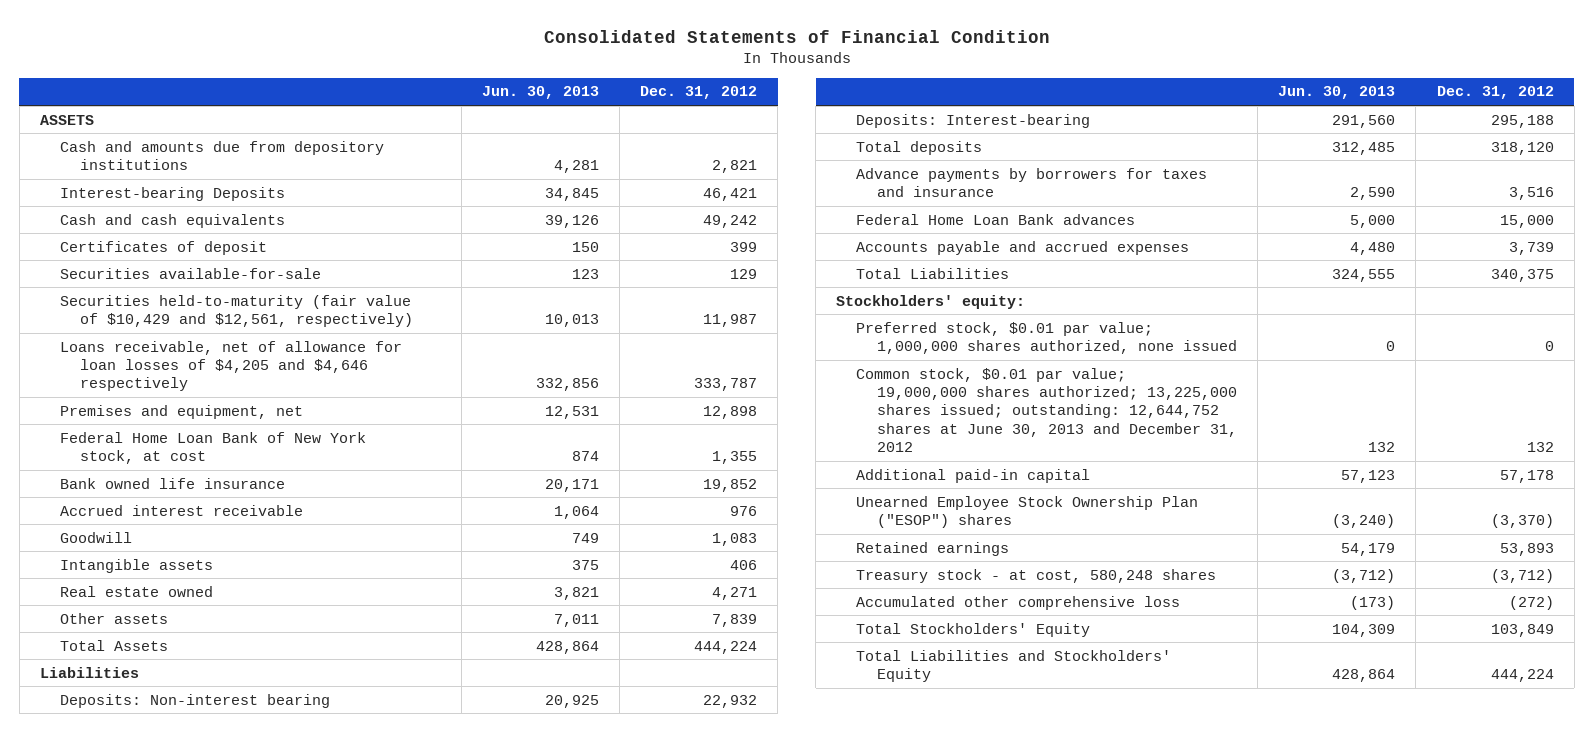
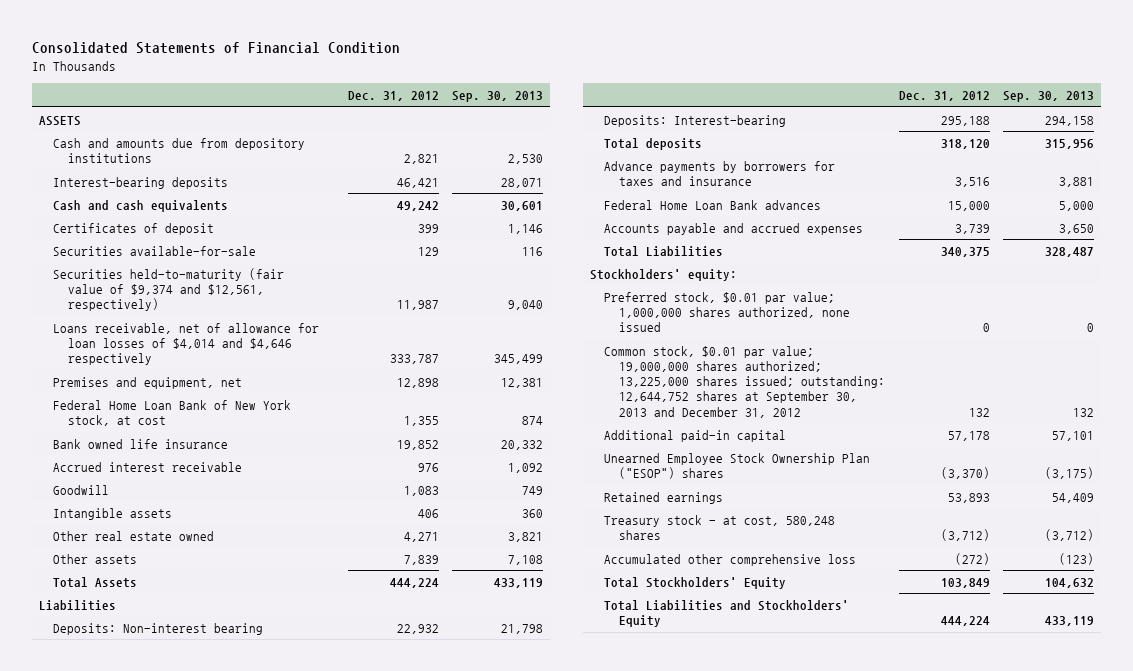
[481,86,599,100] Jun. 30, 2013 -> none
none -> [452,91,544,103] Sep. 30, 2013
[60,186,286,201] Interest-bearing Deposits -> [53,176,229,189] Interest-bearing deposits
[60,294,414,328] Securities held-to-maturity (fair value of $10,429 and $12,561, respectively) -> [53,267,285,312] Securities held-to-maturity (fair value of $9,374 and $12,561, respectively)
[60,340,403,392] Loans receivable, net of allowance for loan losses of $4,205 and $4,646 respectively -> [53,322,320,366] Loans receivable, net of allowance for loan losses of $4,014 and $4,646 respectively
[60,585,214,597] Real estate owned -> [53,530,215,541] Other real estate owned
[856,367,1237,453] Common stock, $0.01 par value; 19,000,000 shares authorized; 13,225,000 shares issued; outstanding: 12,644,752 shares at June 30, 2013 and December 31, 2012 -> [604,345,886,418] Common stock, $0.01 par value; 19,000,000 shares authorized; 13,225,000 shares issued; outstanding: 12,644,752 shares at September 30, 2013 and December 31, 2012

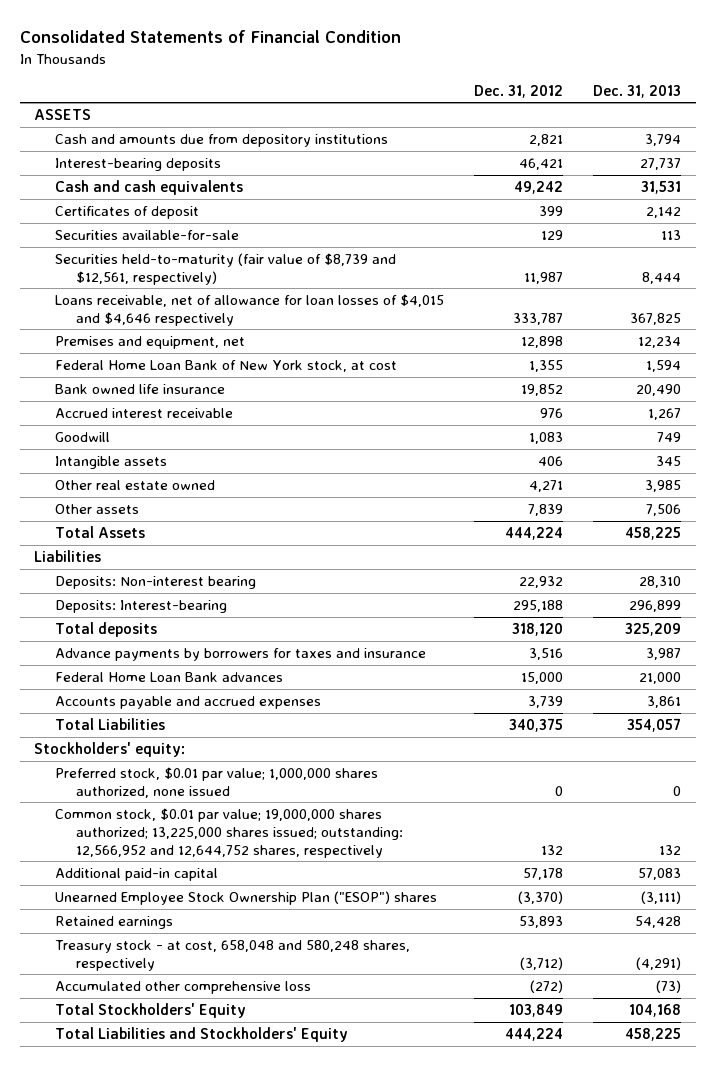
[452,91,544,103] Sep. 30, 2013 -> none
none -> [592,84,681,98] Dec. 31, 2013
[53,267,285,312] Securities held-to-maturity (fair value of $9,374 and $12,561, respectively) -> [55,252,397,285] Securities held-to-maturity (fair value of $8,739 and $12,561, respectively)
[53,322,320,366] Loans receivable, net of allowance for loan losses of $4,014 and $4,646 respectively -> [55,293,445,326] Loans receivable, net of allowance for loan losses of $4,015 and $4,646 respectively
[604,345,886,418] Common stock, $0.01 par value; 19,000,000 shares authorized; 13,225,000 shares issued; outstanding: 12,644,752 shares at September 30, 2013 and December 31, 2012 -> [55,807,404,858] Common stock, $0.01 par value; 19,000,000 shares authorized; 13,225,000 shares issued; outstanding: 12,566,952 and 12,644,752 shares, respectively
[604,514,836,541] Treasury stock - at cost, 580,248 shares -> [55,939,411,971] Treasury stock - at cost, 658,048 and 580,248 shares, respectively

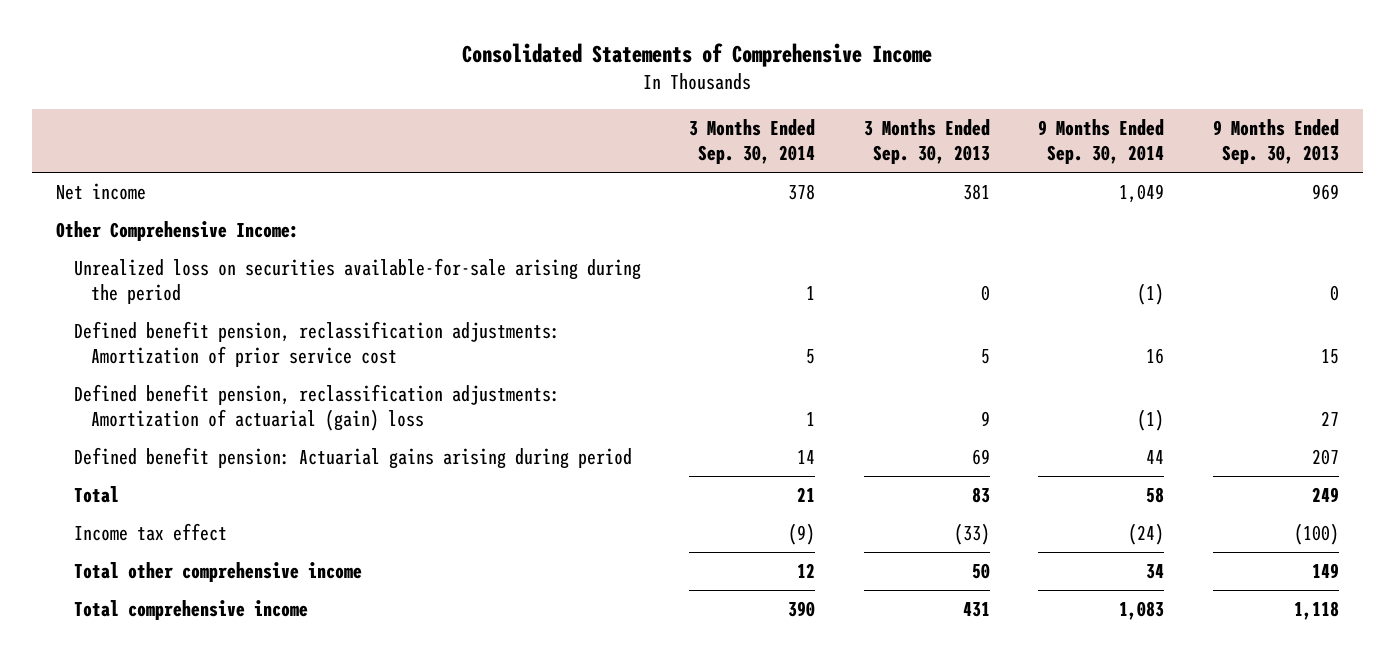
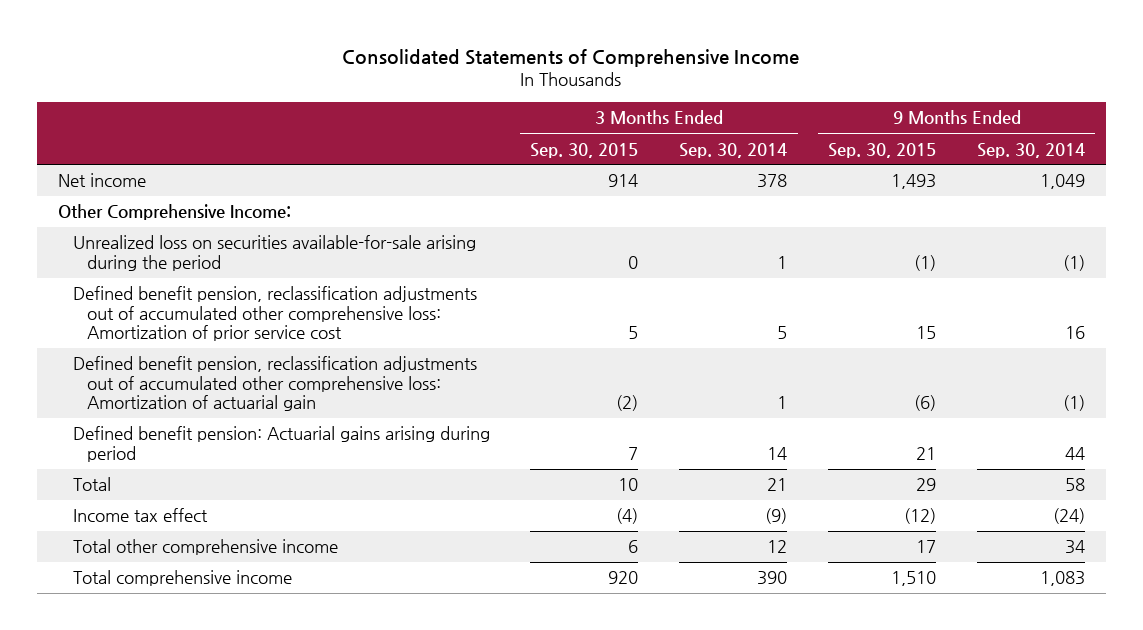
[863,119,990,165] 3 Months Ended Sep. 30, 2013 -> none
[1212,119,1339,165] 9 Months Ended Sep. 30, 2013 -> none
none -> [530,142,639,158] Sep. 30, 2015
none -> [828,142,937,158] Sep. 30, 2015
[73,320,560,367] Defined benefit pension, reclassification adjustments: Amortization of prior service cost -> [72,286,477,342] Defined benefit pension, reclassification adjustments out of accumulated other comprehensive loss: Amortization of prior service cost
[73,383,560,431] Defined benefit pension, reclassification adjustments: Amortization of actuarial (gain) loss -> [72,356,477,412] Defined benefit pension, reclassification adjustments out of accumulated other comprehensive loss: Amortization of actuarial gain

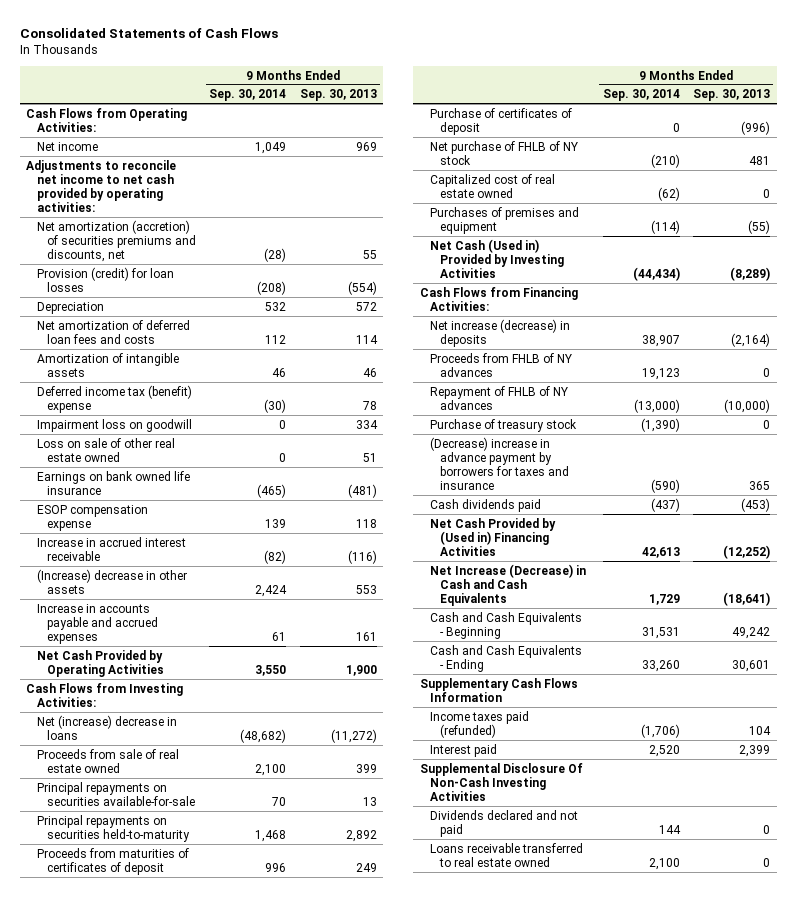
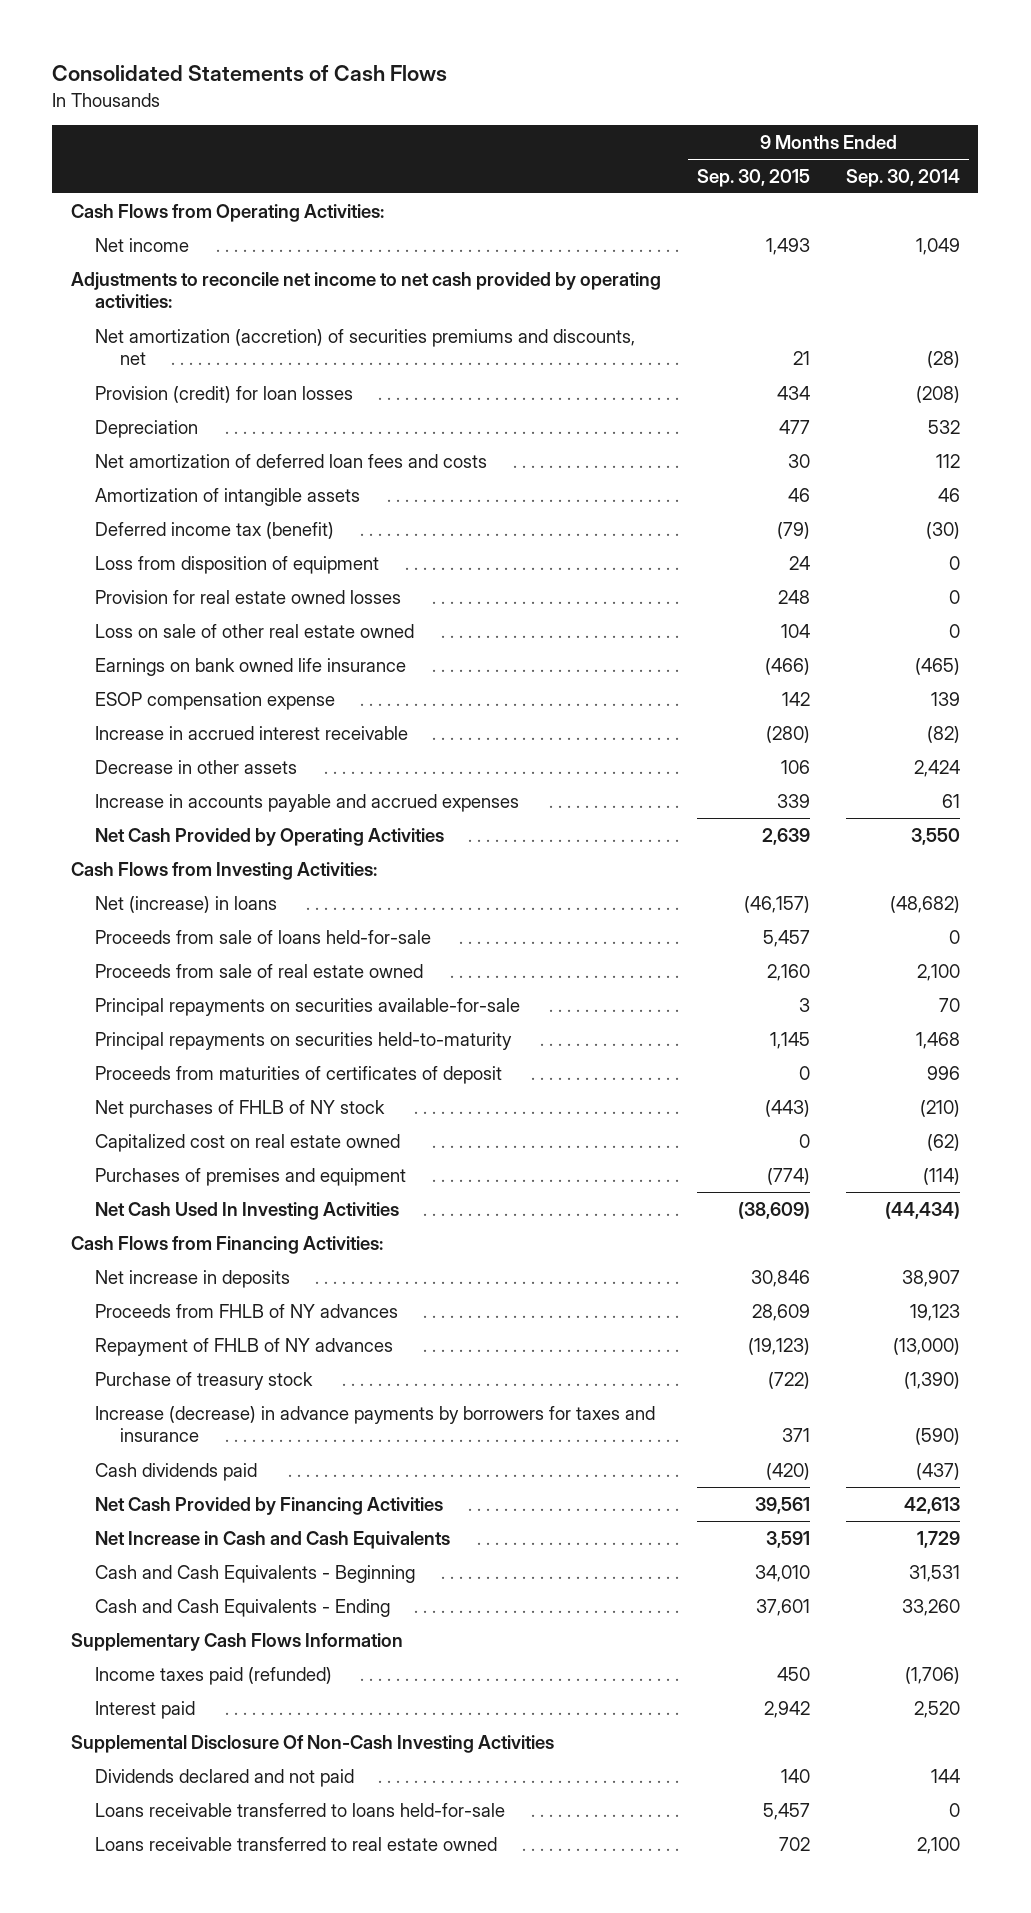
[299,89,377,102] Sep. 30, 2013 -> none
none -> [696,168,810,187] Sep. 30, 2015
[36,418,192,432] Impairment loss on goodwill -> none
[36,384,192,413] Deferred income tax (benefit) expense -> [95,521,335,539] Deferred income tax (benefit)
none -> [95,555,380,574] Loss from disposition of equipment
none -> [95,589,402,604] Provision for real estate owned losses
[36,568,187,594] (Increase) decrease in other assets -> [95,759,298,774] Decrease in other assets
[36,714,177,740] Net (increase) decrease in loans -> [95,895,278,913] Net (increase) in loans
none -> [95,929,432,944] Proceeds from sale of loans held-for-sale
[429,107,572,135] Purchase of certificates of deposit -> none
[429,140,578,165] Net purchase of FHLB of NY stock -> [95,1099,386,1118] Net purchases of FHLB of NY stock
[429,173,555,198] Capitalized cost of real estate owned -> [95,1133,401,1152] Capitalized cost on real estate owned
[429,238,565,278] Net Cash (Used in) Provided by Investing Activities -> [95,1201,400,1220] Net Cash Used In Investing Activities
[429,318,570,347] Net increase (decrease) in deposits -> [95,1269,291,1288] Net increase in deposits
[429,436,570,491] (Decrease) increase in advance payment by borrowers for taxes and insurance -> [95,1405,656,1443] Increase (decrease) in advance payments by borrowers for taxes and insurance
[429,517,556,556] Net Cash Provided by (Used in) Financing Activities -> [95,1496,444,1515] Net Cash Provided by Financing Activities
[429,563,586,606] Net Increase (Decrease) in Cash and Cash Equivalents -> [95,1530,451,1549] Net Increase in Cash and Cash Equivalents
none -> [95,1802,506,1817] Loans receivable transferred to loans held-for-sale

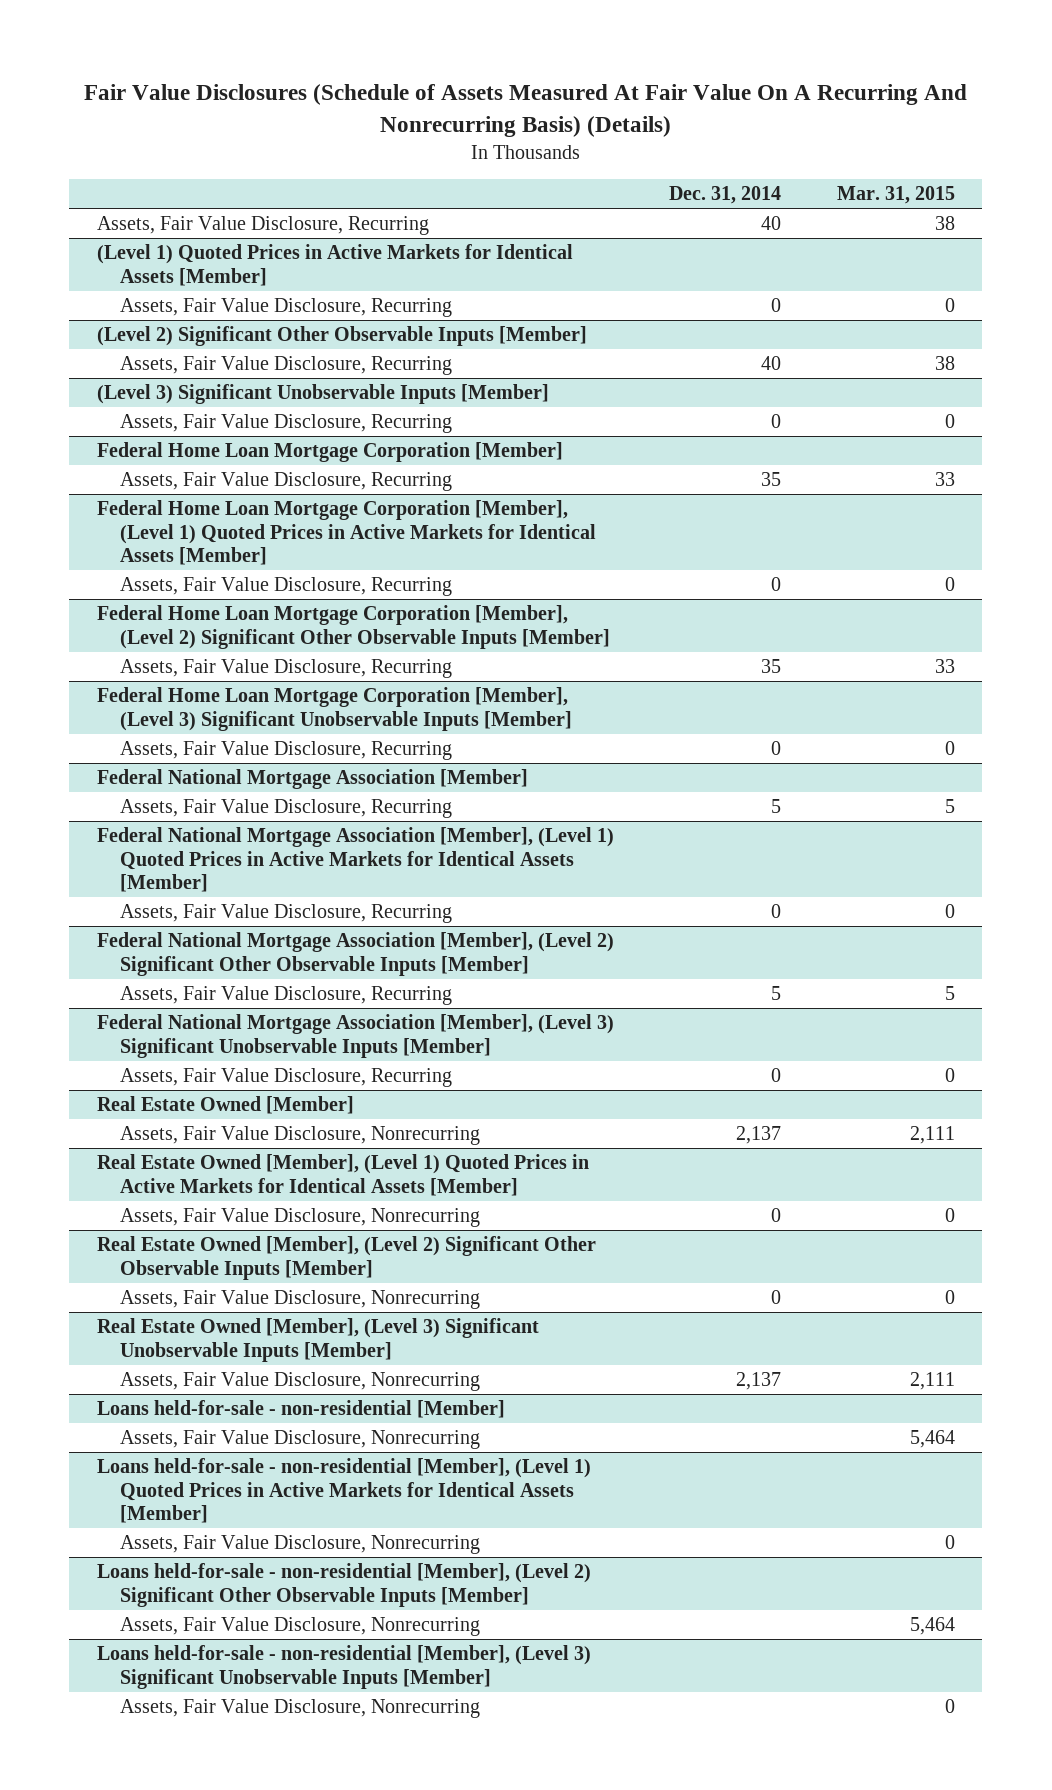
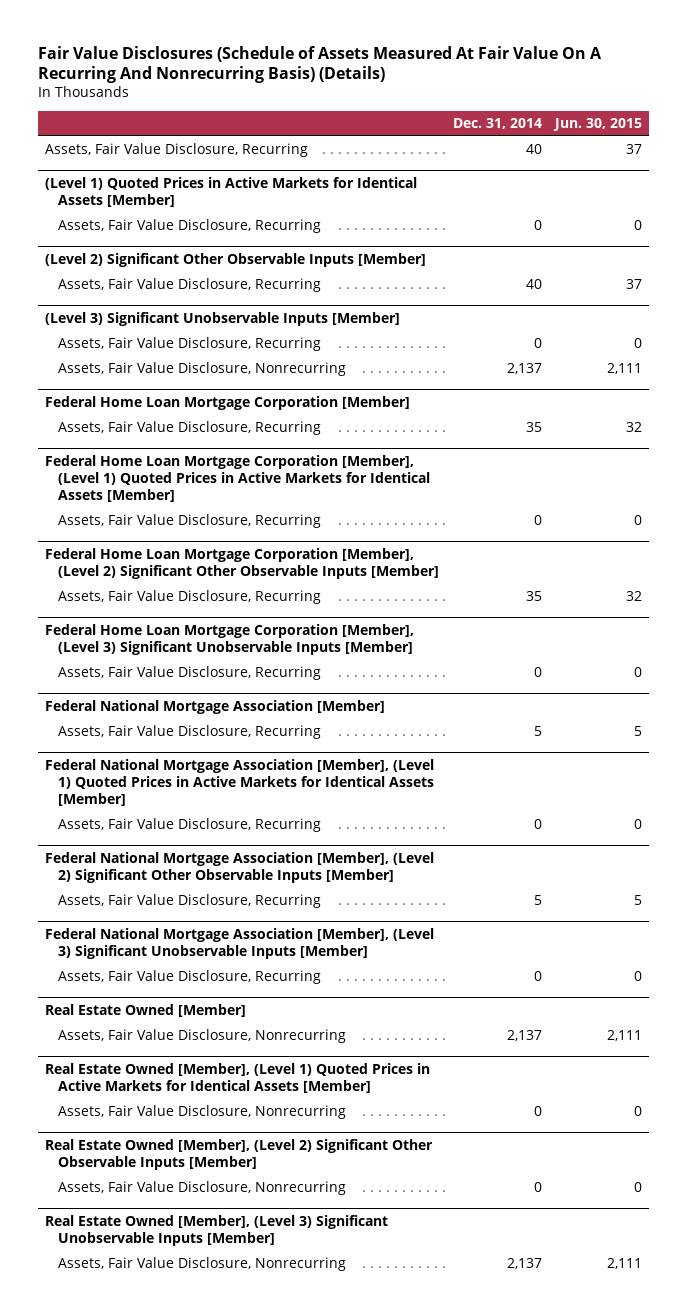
[836,185,955,204] Mar. 31, 2015 -> none
none -> [552,117,642,131] Jun. 30, 2015
none -> [58,362,347,377] Assets, Fair Value Disclosure, Nonrecurring
[96,1400,505,1419] Loans held-for-sale - non-residential [Member] -> none
[119,1430,480,1450] Assets, Fair Value Disclosure, Nonrecurring -> none
[96,1458,591,1524] Loans held-for-sale - non-residential [Member], (Level 1) Quoted Prices in Active Markets for Identical Assets [Member] -> none
[119,1535,480,1555] Assets, Fair Value Disclosure, Nonrecurring -> none
[96,1563,591,1607] Loans held-for-sale - non-residential [Member], (Level 2) Significant Other Observable Inputs [Member] -> none
[119,1617,480,1637] Assets, Fair Value Disclosure, Nonrecurring -> none
[96,1645,591,1689] Loans held-for-sale - non-residential [Member], (Level 3) Significant Unobservable Inputs [Member] -> none
[119,1699,480,1719] Assets, Fair Value Disclosure, Nonrecurring -> none

